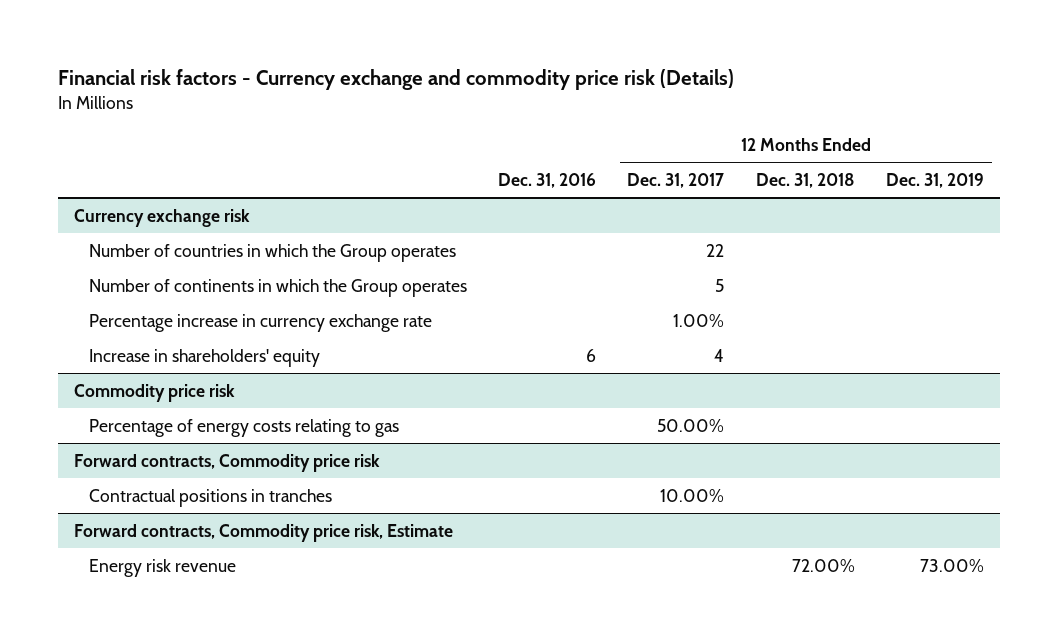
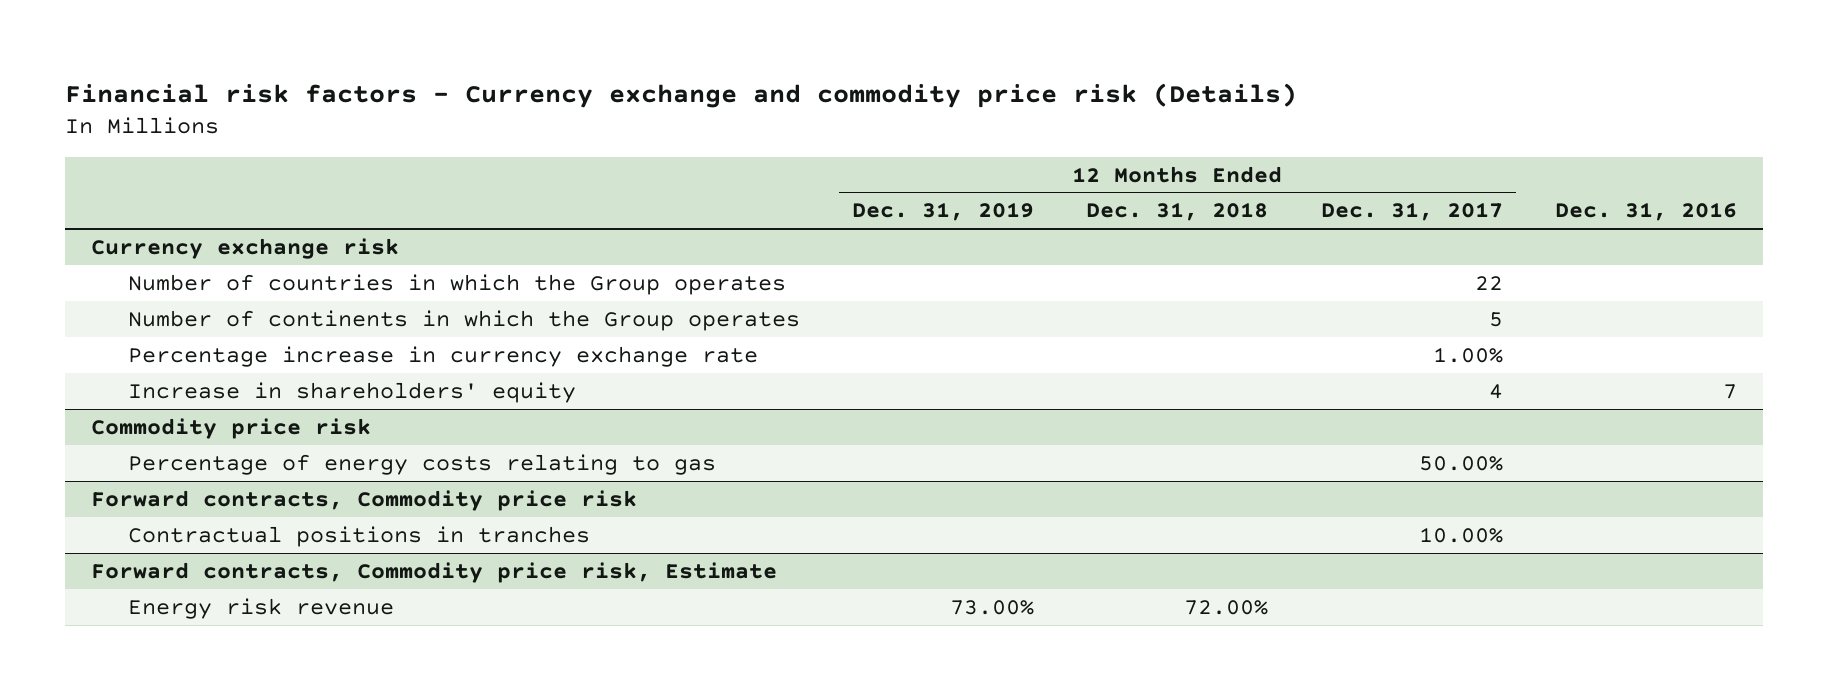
[586,348,597,362] 6 -> [1722,383,1737,399] 7

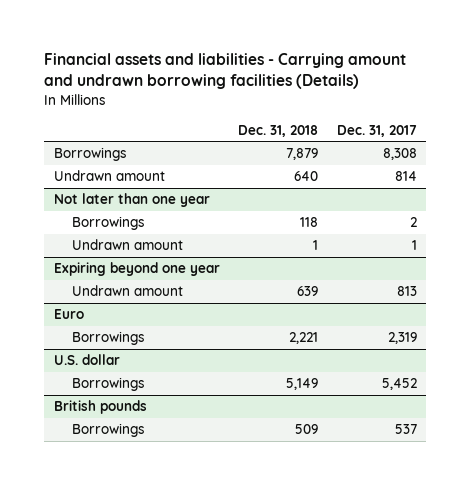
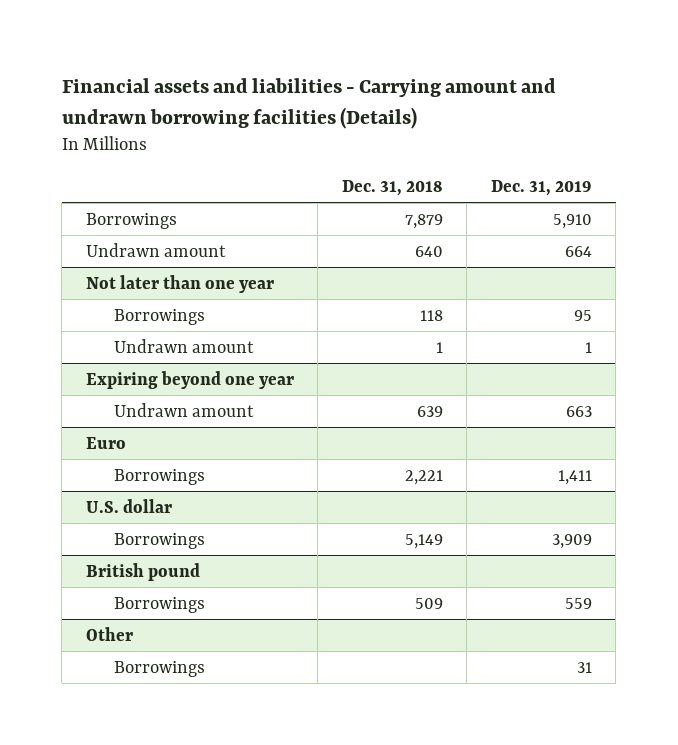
[337,124,418,137] Dec. 31, 2017 -> none
none -> [490,179,592,196] Dec. 31, 2019
[53,400,147,415] British pounds -> [85,562,200,581] British pound
none -> [85,626,133,641] Other
none -> [113,660,205,677] Borrowings

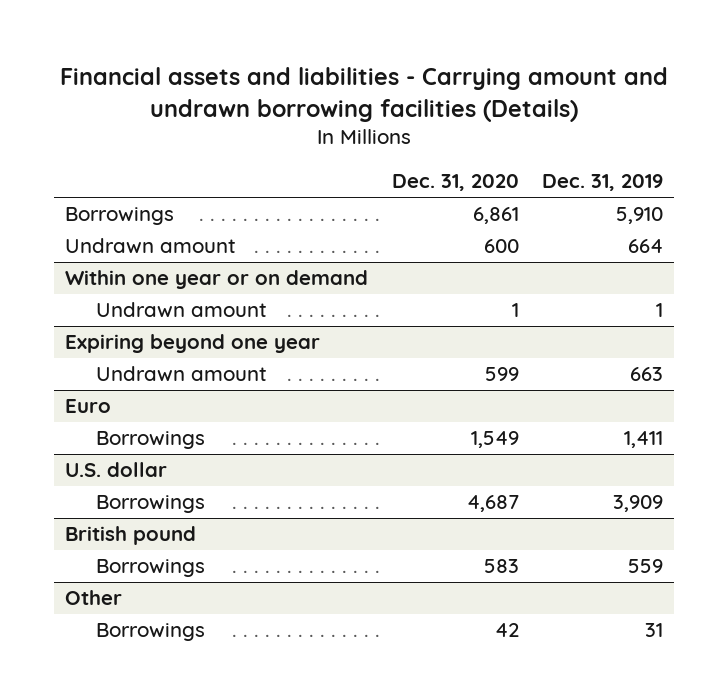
[341,179,443,196] Dec. 31, 2018 -> none
none -> [391,174,519,192] Dec. 31, 2020
[113,308,205,325] Borrowings -> none
[85,274,274,293] Not later than one year -> [65,270,369,290] Within one year or on demand

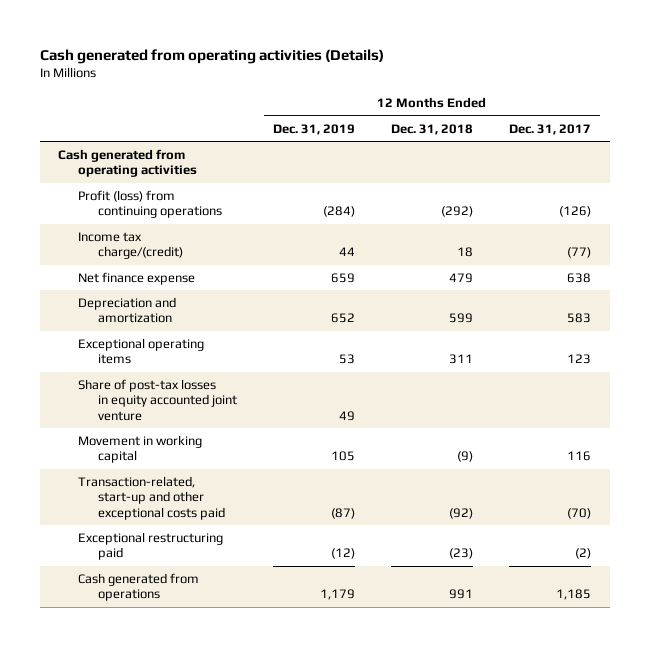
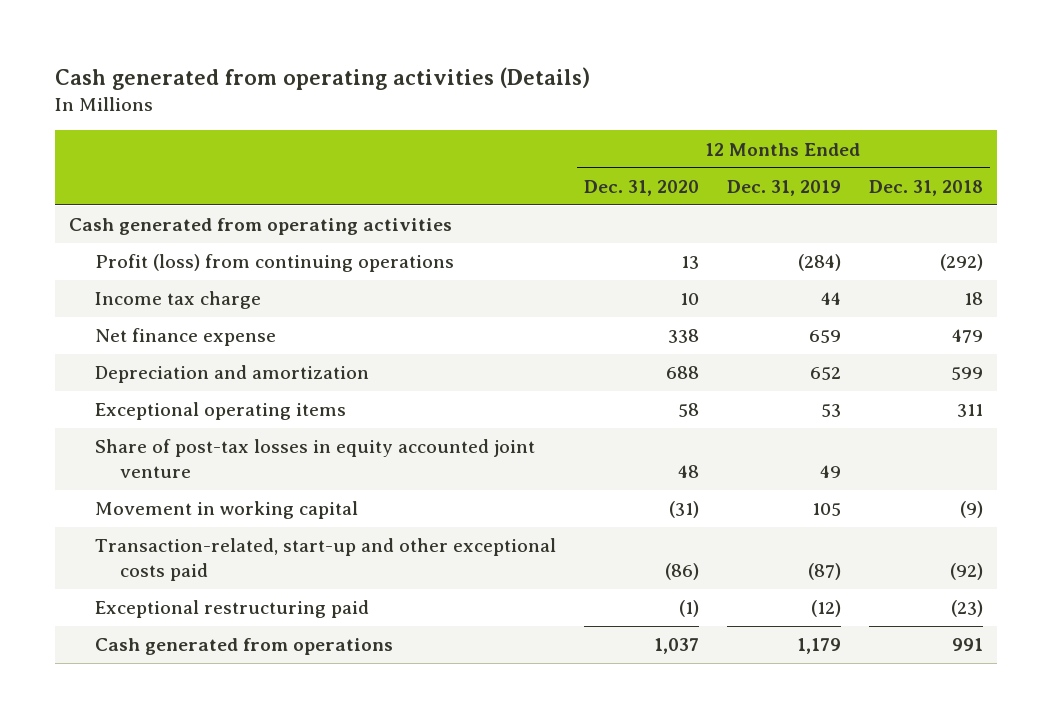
[509,123,592,135] Dec. 31, 2017 -> none
none -> [583,179,699,196] Dec. 31, 2020
[78,231,184,260] Income tax charge/(credit) -> [94,291,261,310] Income tax charge

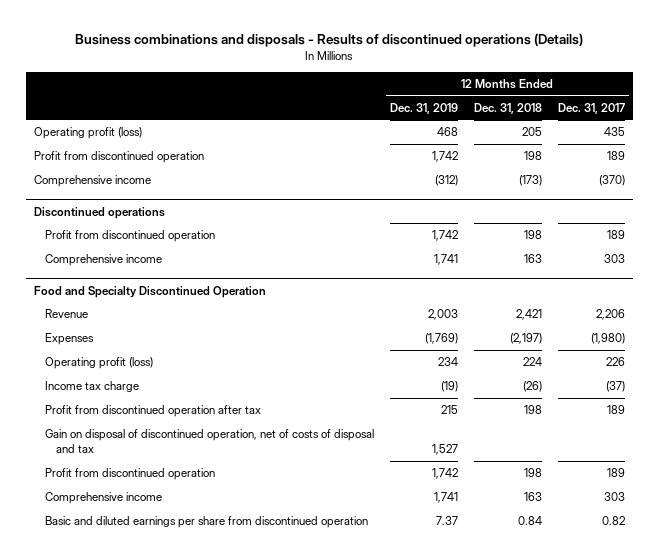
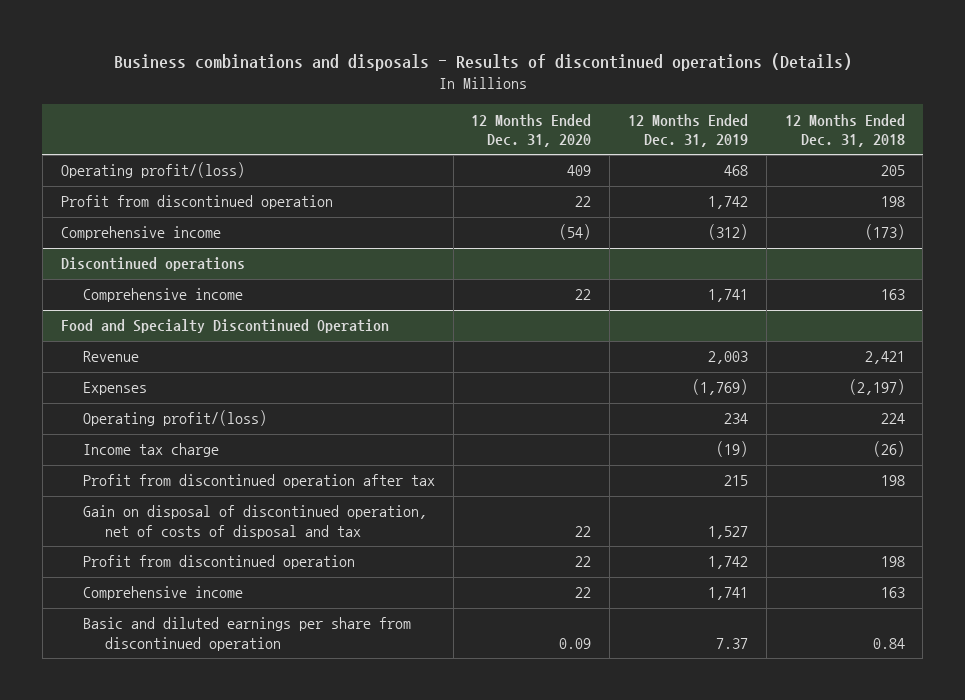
[557,102,625,114] Dec. 31, 2017 -> none
none -> [471,113,592,148] 12 Months Ended Dec. 31, 2020
[34,127,143,140] Operating profit (loss) -> [60,162,245,179] Operating profit/(loss)
[44,230,215,243] Profit from discontinued operation -> none
[44,357,153,370] Operating profit (loss) -> [82,410,267,427] Operating profit/(loss)

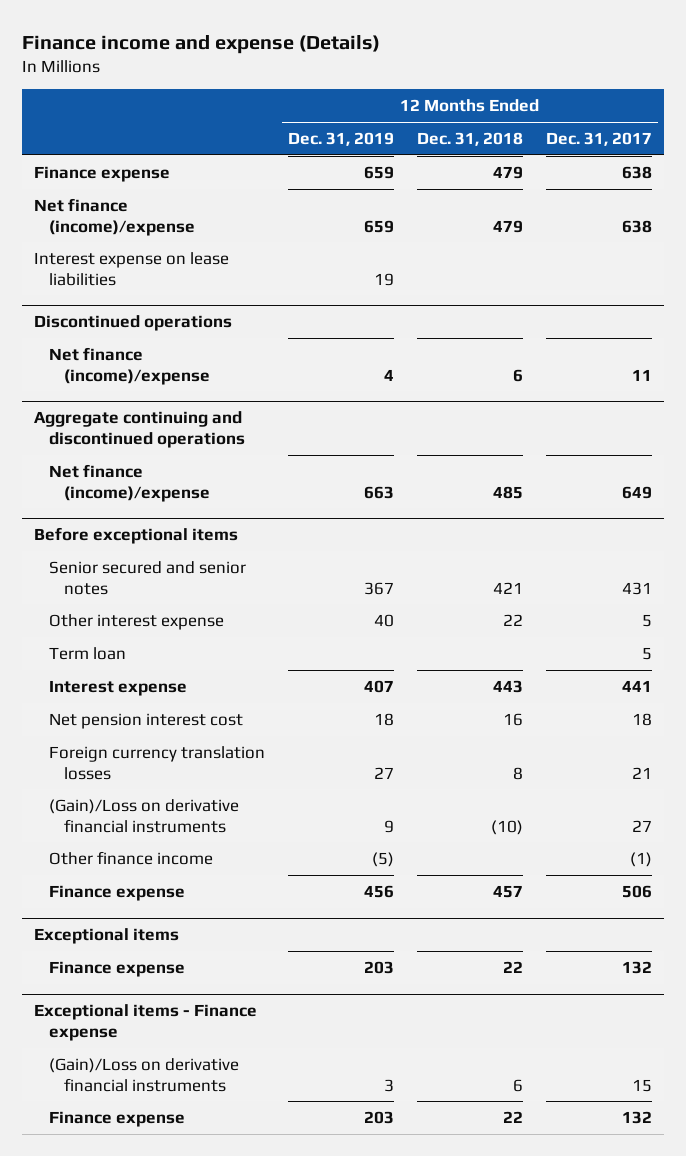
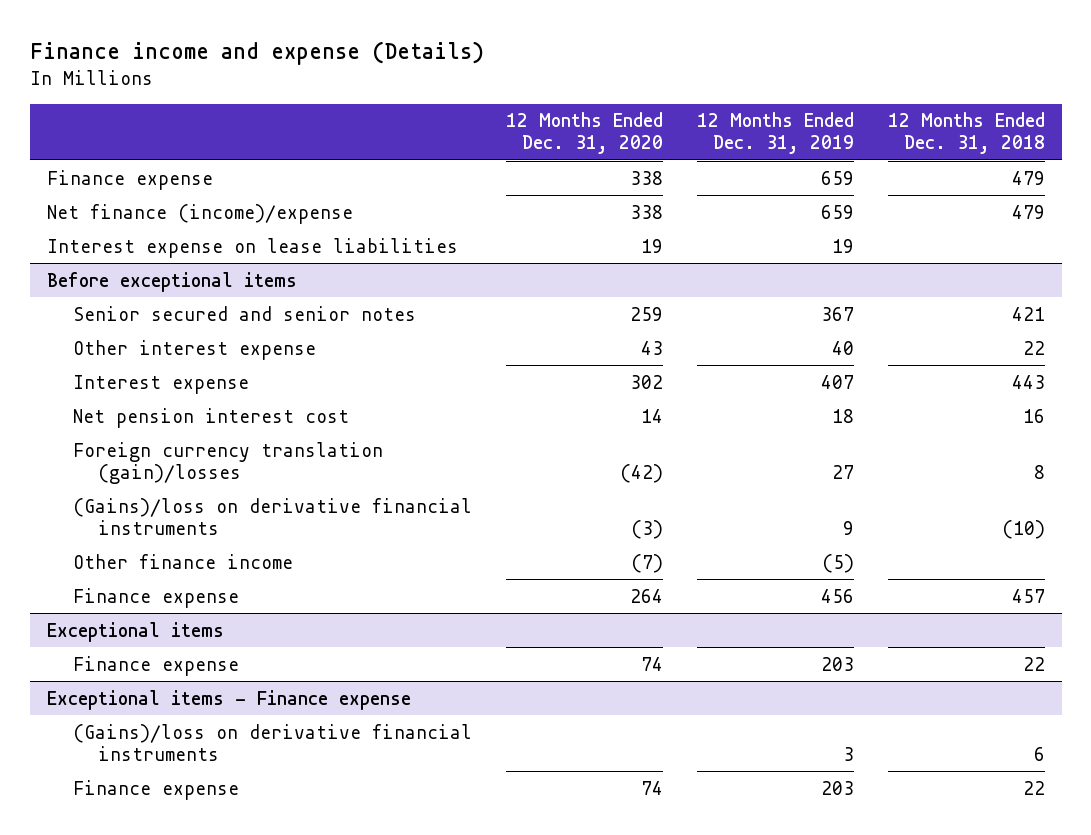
[546,131,653,146] Dec. 31, 2017 -> none
none -> [505,112,663,155] 12 Months Ended Dec. 31, 2020
[33,315,232,332] Discontinued operations -> none
[49,346,211,385] Net finance (income)/expense -> none
[33,411,246,448] Aggregate continuing and discontinued operations -> none
[49,463,211,502] Net finance (income)/expense -> none
[49,646,127,660] Term loan -> none
[49,745,266,780] Foreign currency translation losses -> [72,441,383,484] Foreign currency translation (gain)/losses
[49,798,240,833] (Gain)/Loss on derivative financial instruments -> [72,497,472,535] (Gains)/loss on derivative financial instruments
[49,1057,240,1092] (Gain)/Loss on derivative financial instruments -> [72,723,472,761] (Gains)/loss on derivative financial instruments

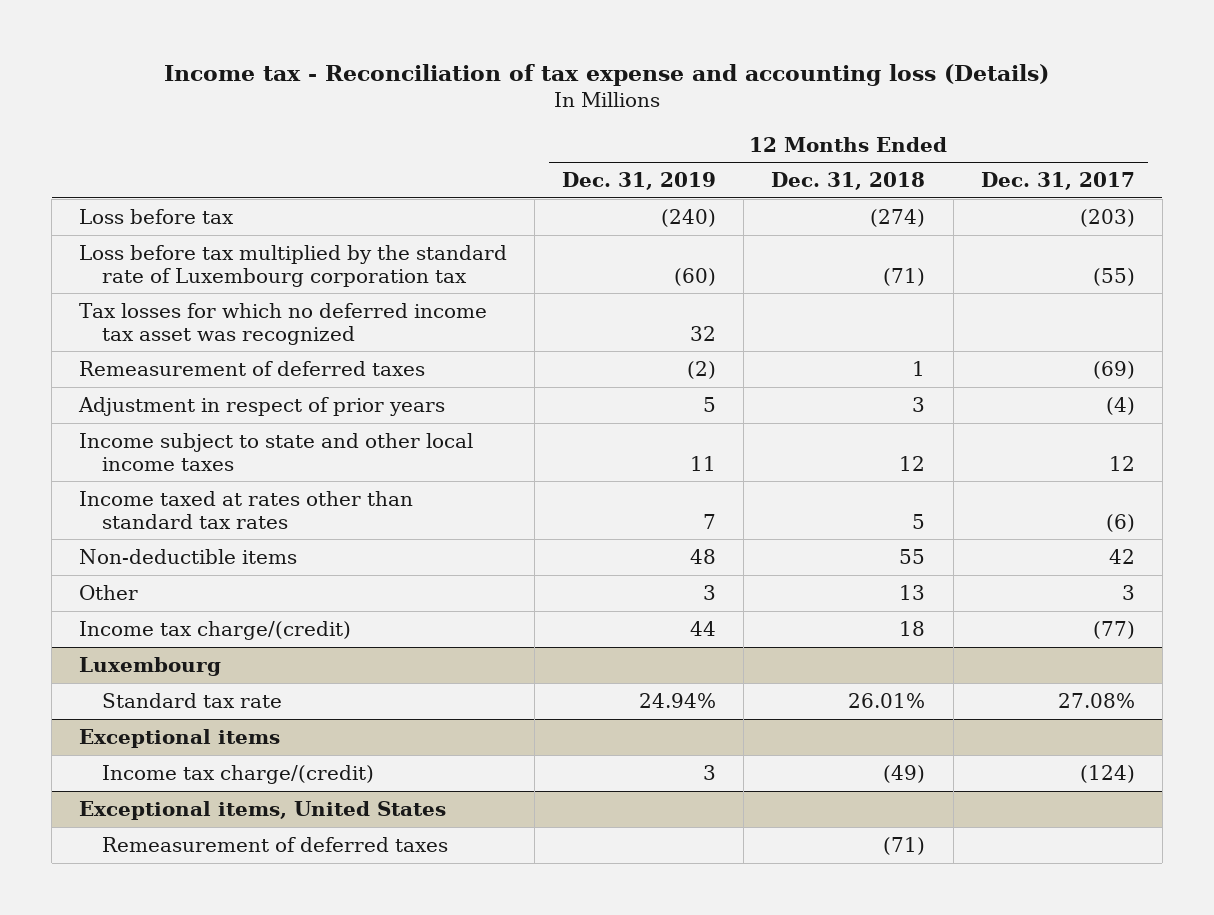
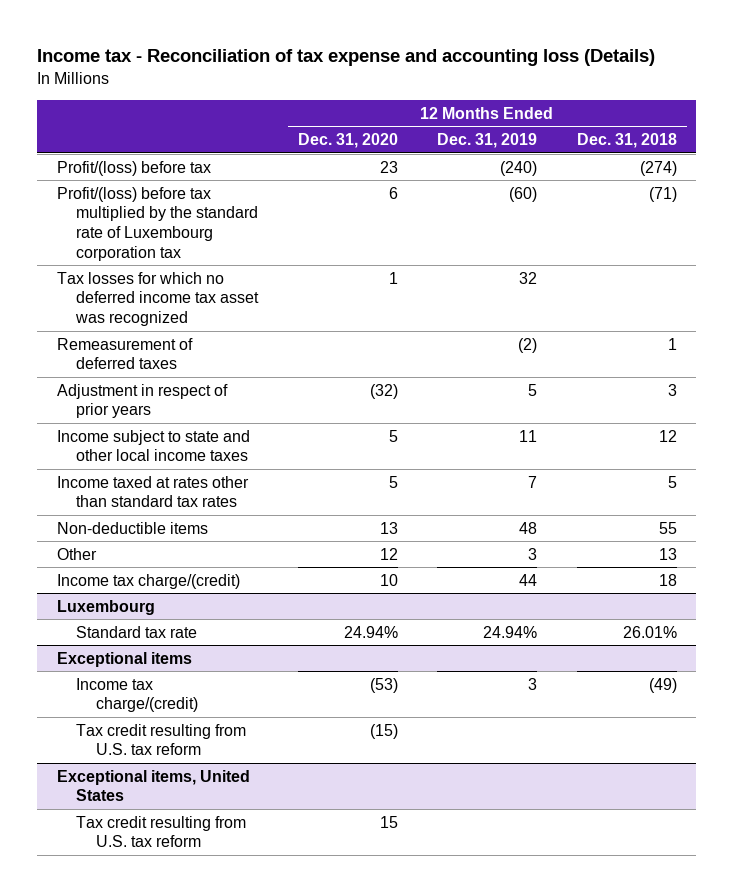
[980,172,1135,191] Dec. 31, 2017 -> none
none -> [297,132,398,148] Dec. 31, 2020
[79,208,235,224] Loss before tax -> [56,160,211,176] Profit/(loss) before tax
[79,244,508,287] Loss before tax multiplied by the standard rate of Luxembourg corporation tax -> [56,186,259,261] Profit/(loss) before tax multiplied by the standard rate of Luxembourg corporation tax
none -> [76,723,247,756] Tax credit resulting from U.S. tax reform
[101,836,448,852] Remeasurement of deferred taxes -> none
none -> [76,815,247,848] Tax credit resulting from U.S. tax reform

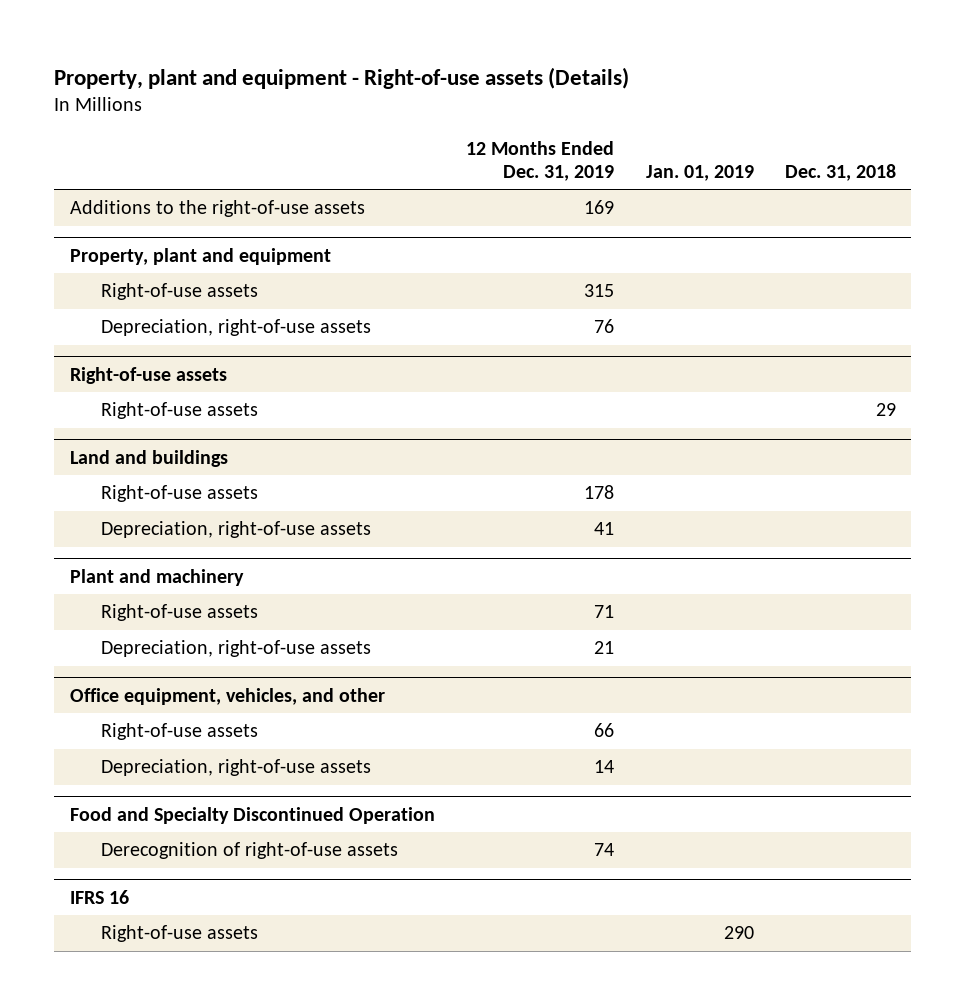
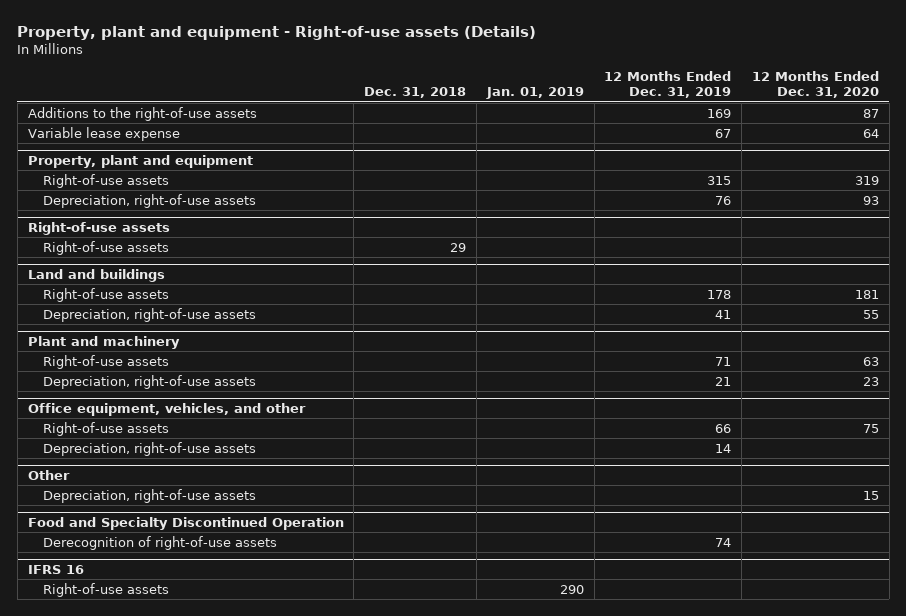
none -> [751,71,879,99] 12 Months Ended Dec. 31, 2020
none -> [27,126,180,141] Variable lease expense
none -> [27,470,70,481] Other
none -> [42,488,256,503] Depreciation, right-of-use assets

